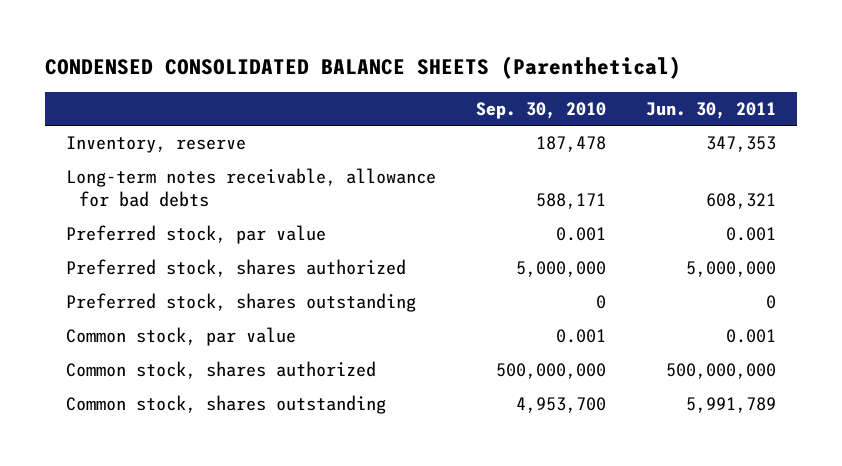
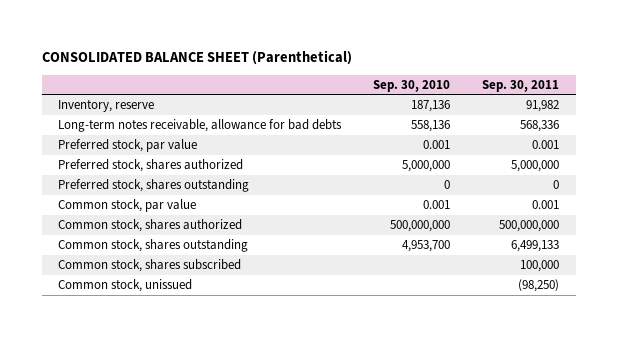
[45,55,682,79] CONDENSED CONSOLIDATED BALANCE SHEETS (Parenthetical) -> [42,50,353,66] CONSOLIDATED BALANCE SHEET (Parenthetical)
[646,101,777,119] Jun. 30, 2011 -> none
none -> [482,79,560,92] Sep. 30, 2011
[536,136,607,153] 187,478 -> [411,100,451,113] 187,136
[536,193,607,210] 588,171 -> [411,120,451,133] 558,136
none -> [58,259,242,273] Common stock, shares subscribed
none -> [58,279,193,293] Common stock, unissued

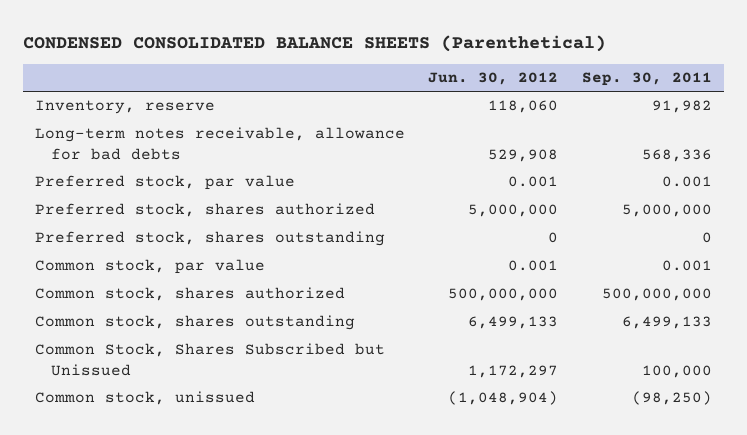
[42,50,353,66] CONSOLIDATED BALANCE SHEET (Parenthetical) -> [23,34,607,52] CONDENSED CONSOLIDATED BALANCE SHEETS (Parenthetical)
[373,79,451,92] Sep. 30, 2010 -> none
none -> [428,72,559,86] Jun. 30, 2012
[58,259,242,273] Common stock, shares subscribed -> [34,343,385,377] Common Stock, Shares Subscribed but Unissued

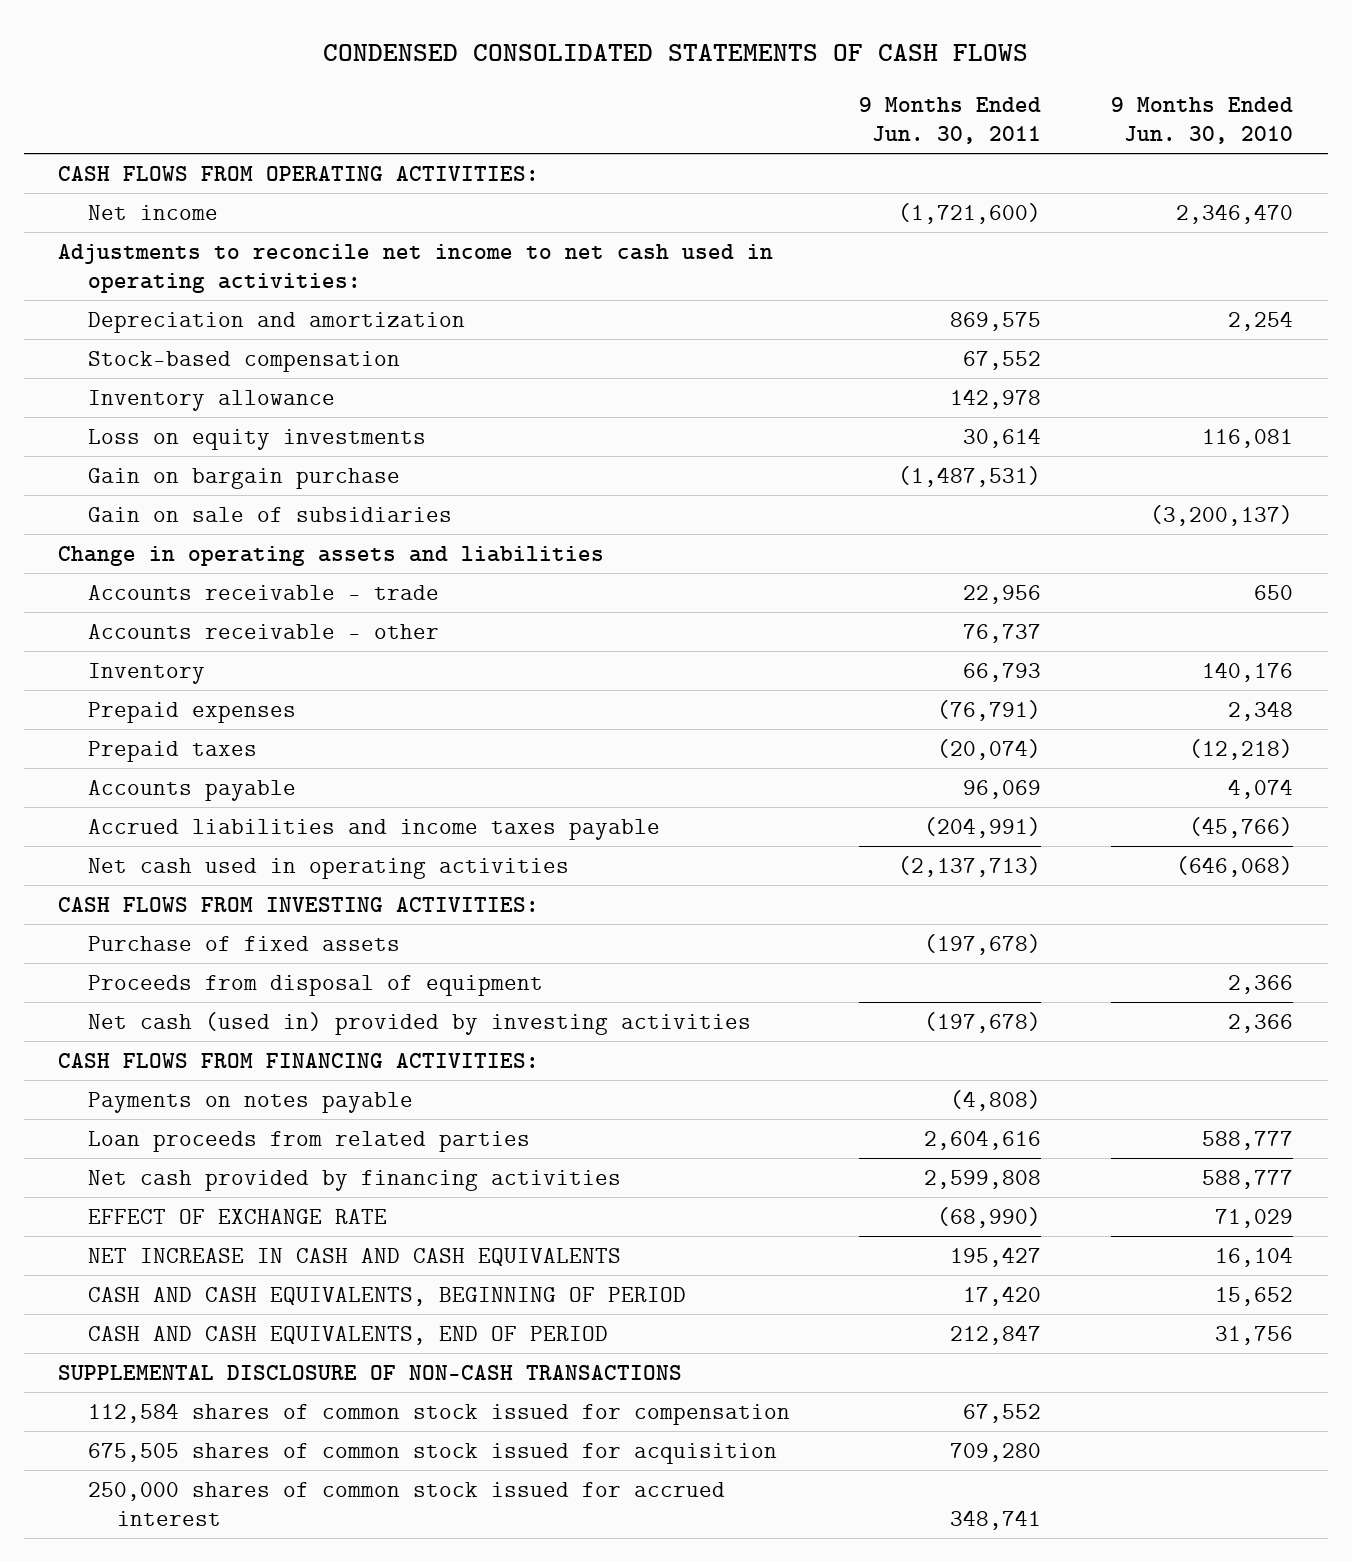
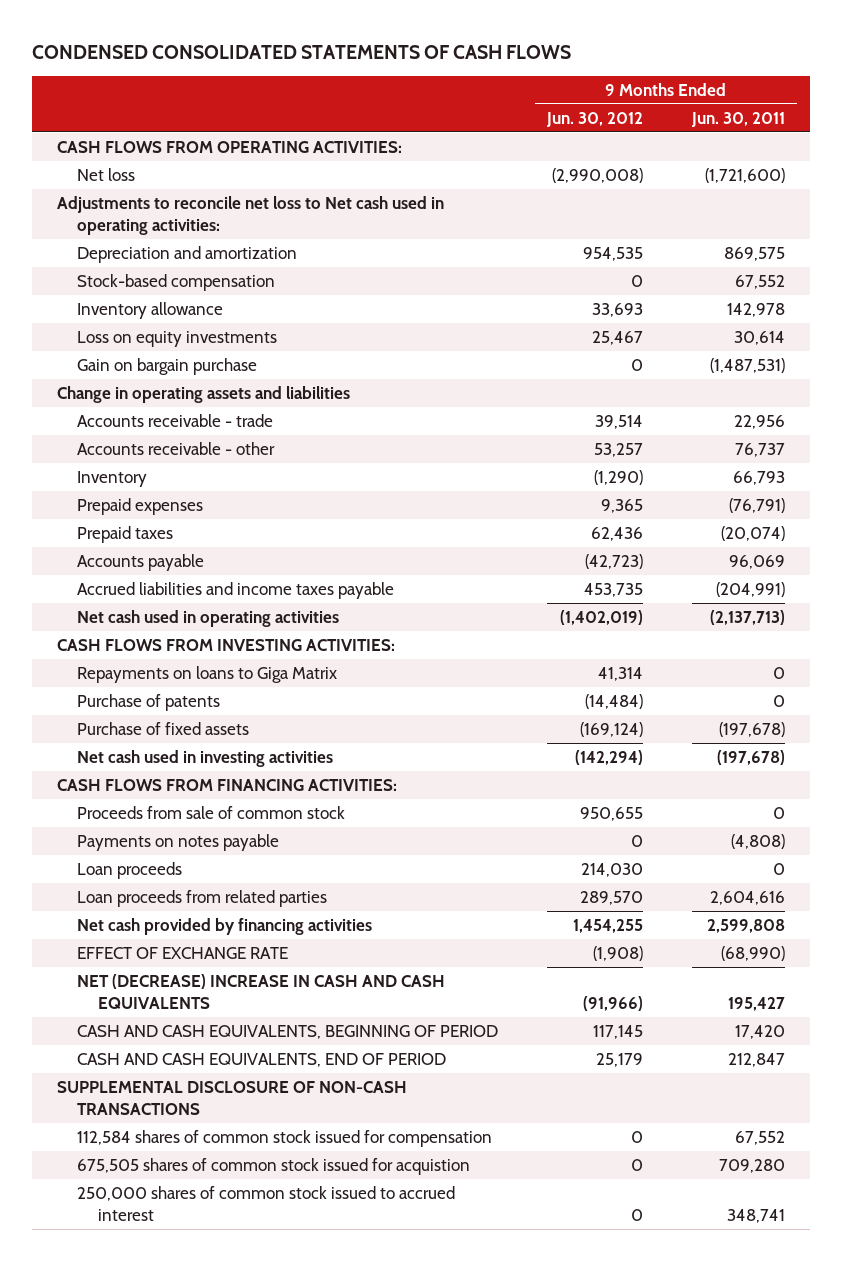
[1111,97,1294,144] 9 Months Ended Jun. 30, 2010 -> none
none -> [546,111,644,127] Jun. 30, 2012
[87,204,218,220] Net income -> [77,168,136,182] Net loss
[58,243,774,293] Adjustments to reconcile net income to net cash used in operating activities: -> [56,196,444,236] Adjustments to reconcile net loss to Net cash used in operating activities:
[87,506,452,522] Gain on sale of subsidiaries -> none
none -> [77,666,338,684] Repayments on loans to Giga Matrix
none -> [77,694,221,712] Purchase of patents
[87,974,543,996] Proceeds from disposal of equipment -> none
[87,1011,751,1035] Net cash (used in) provided by investing activities -> [77,750,334,768] Net cash used in investing activities
none -> [77,806,346,820] Proceeds from sale of common stock
none -> [77,862,183,880] Loan proceeds
[87,1247,621,1267] NET INCREASE IN CASH AND CASH EQUIVALENTS -> [77,974,446,1010] NET (DECREASE) INCREASE IN CASH AND CASH EQUIVALENTS
[87,1442,777,1464] 675,505 shares of common stock issued for acquisition -> [77,1158,471,1176] 675,505 shares of common stock issued for acquistion
[87,1481,725,1526] 250,000 shares of common stock issued for accrued interest -> [77,1186,456,1222] 250,000 shares of common stock issued to accrued interest

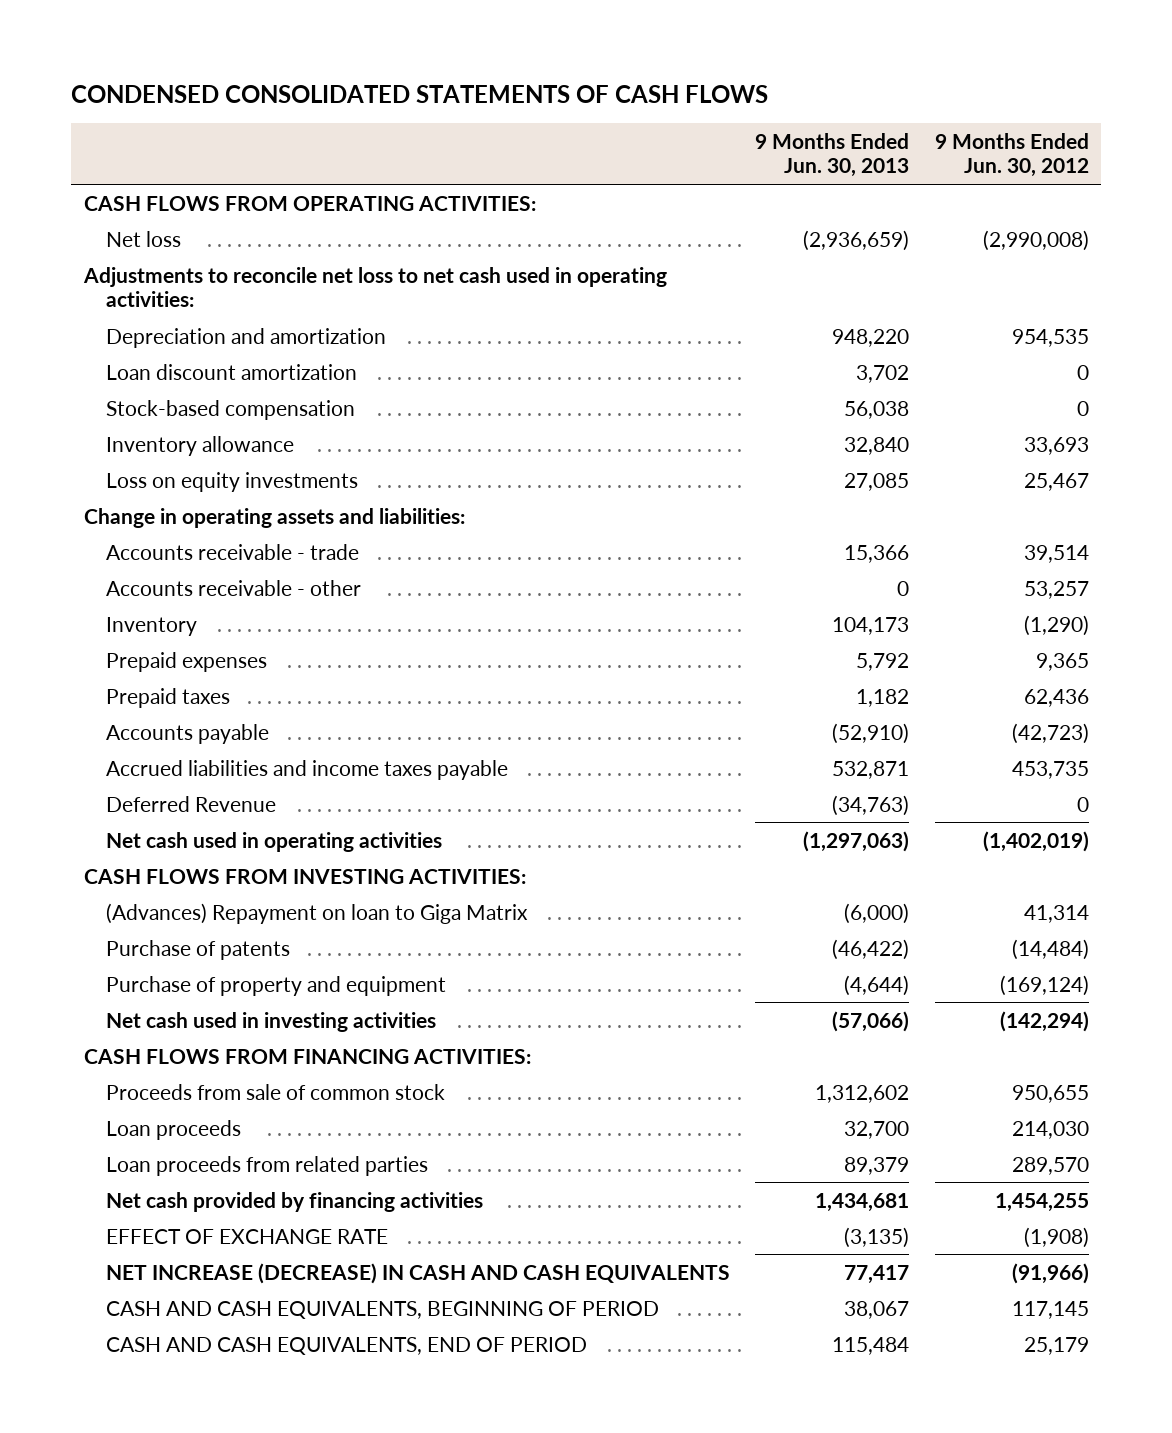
[691,111,786,127] Jun. 30, 2011 -> none
none -> [755,133,910,178] 9 Months Ended Jun. 30, 2013
[56,196,444,236] Adjustments to reconcile net loss to Net cash used in operating activities: -> [82,266,667,307] Adjustments to reconcile net loss to net cash used in operating activities:
none -> [105,363,357,380] Loan discount amortization
[77,358,258,376] Gain on bargain purchase -> none
[56,386,350,404] Change in operating assets and liabilities -> [83,507,465,528] Change in operating assets and liabilities:
none -> [105,795,276,812] Deferred Revenue
[77,666,338,684] Repayments on loans to Giga Matrix -> [105,902,528,924] (Advances) Repayment on loan to Giga Matrix
[77,722,250,736] Purchase of fixed assets -> [105,975,446,996] Purchase of property and equipment
[77,834,280,852] Payments on notes payable -> none
[77,974,446,1010] NET (DECREASE) INCREASE IN CASH AND CASH EQUIVALENTS -> [105,1262,730,1284] NET INCREASE (DECREASE) IN CASH AND CASH EQUIVALENTS
[56,1081,407,1116] SUPPLEMENTAL DISCLOSURE OF NON-CASH TRANSACTIONS -> none
[77,1130,493,1148] 112,584 shares of common stock issued for compensation -> none
[77,1158,471,1176] 675,505 shares of common stock issued for acquistion -> none
[77,1186,456,1222] 250,000 shares of common stock issued to accrued interest -> none

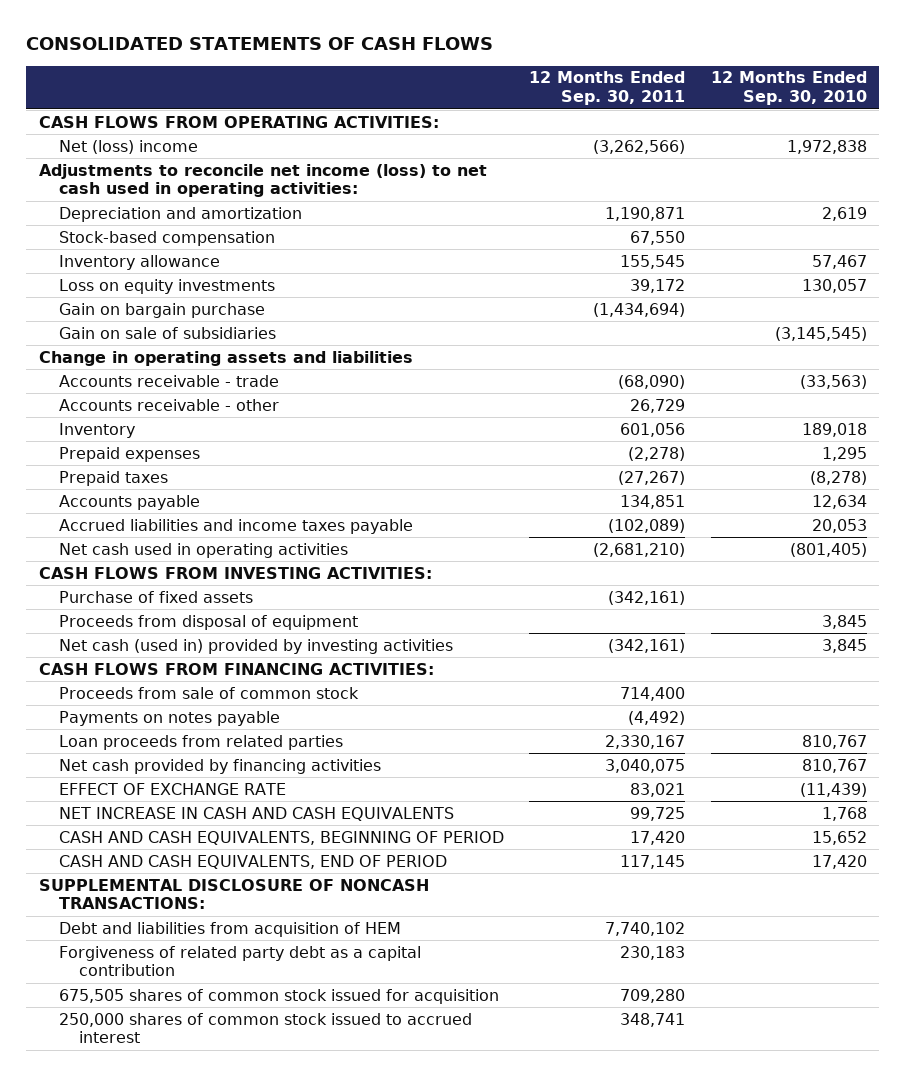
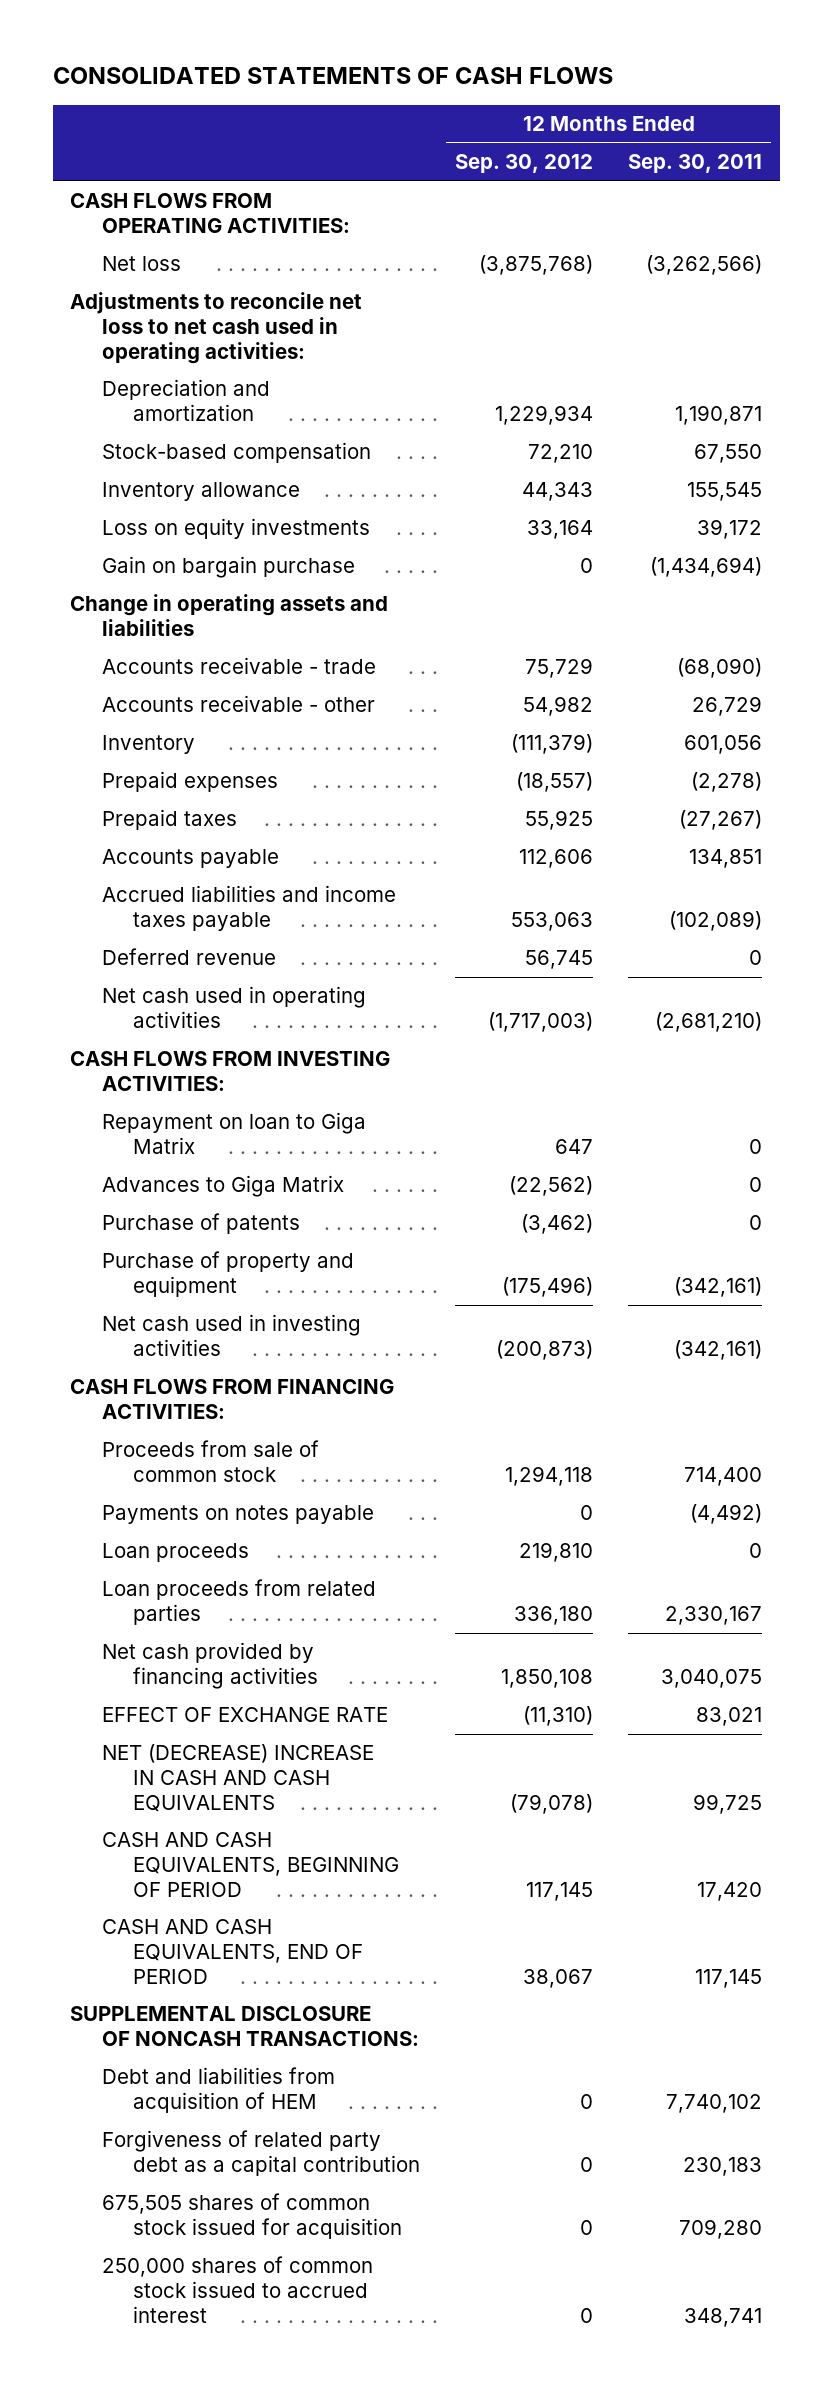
[710,71,867,106] 12 Months Ended Sep. 30, 2010 -> none
none -> [455,153,594,173] Sep. 30, 2012
[58,139,198,154] Net (loss) income -> [101,256,181,272] Net loss
[38,163,487,198] Adjustments to reconcile net income (loss) to net cash used in operating activities: -> [70,292,363,364] Adjustments to reconcile net loss to net cash used in operating activities:
[58,326,276,339] Gain on sale of subsidiaries -> none
none -> [101,948,276,966] Deferred revenue
[58,614,358,630] Proceeds from disposal of equipment -> none
none -> [101,1112,366,1155] Repayment on loan to Giga Matrix
none -> [101,1175,344,1198] Advances to Giga Matrix
none -> [101,1213,300,1235] Purchase of patents
[58,590,253,603] Purchase of fixed assets -> [101,1251,354,1298] Purchase of property and equipment
[58,638,453,654] Net cash (used in) provided by investing activities -> [101,1314,361,1357] Net cash used in investing activities
none -> [101,1543,249,1563] Loan proceeds
[58,806,454,821] NET INCREASE IN CASH AND CASH EQUIVALENTS -> [101,1744,374,1812] NET (DECREASE) INCREASE IN CASH AND CASH EQUIVALENTS

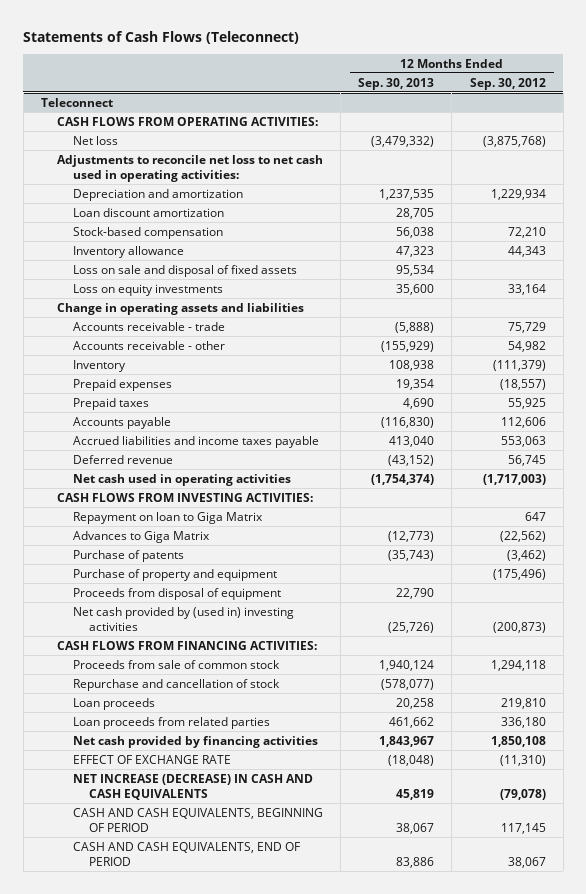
[52,67,613,85] CONSOLIDATED STATEMENTS OF CASH FLOWS -> [23,31,300,45] Statements of Cash Flows (Teleconnect)
[628,153,763,173] Sep. 30, 2011 -> none
none -> [358,77,435,90] Sep. 30, 2013
none -> [40,97,113,107] Teleconnect
none -> [73,207,225,217] Loan discount amortization
none -> [73,264,298,277] Loss on sale and disposal of fixed assets
[101,556,355,579] Gain on bargain purchase -> none
none -> [73,587,282,600] Proceeds from disposal of equipment
[101,1314,361,1357] Net cash used in investing activities -> [73,606,295,632] Net cash provided by (used in) investing activities
[101,1505,374,1525] Payments on notes payable -> none
none -> [73,678,281,691] Repurchase and cancellation of stock
[101,1744,374,1812] NET (DECREASE) INCREASE IN CASH AND CASH EQUIVALENTS -> [73,773,314,801] NET INCREASE (DECREASE) IN CASH AND CASH EQUIVALENTS
[70,2006,419,2047] SUPPLEMENTAL DISCLOSURE OF NONCASH TRANSACTIONS: -> none
[101,2067,335,2114] Debt and liabilities from acquisition of HEM -> none
[101,2130,421,2177] Forgiveness of related party debt as a capital contribution -> none
[101,2193,403,2240] 675,505 shares of common stock issued for acquisition -> none
[101,2256,373,2323] 250,000 shares of common stock issued to accrued interest -> none

